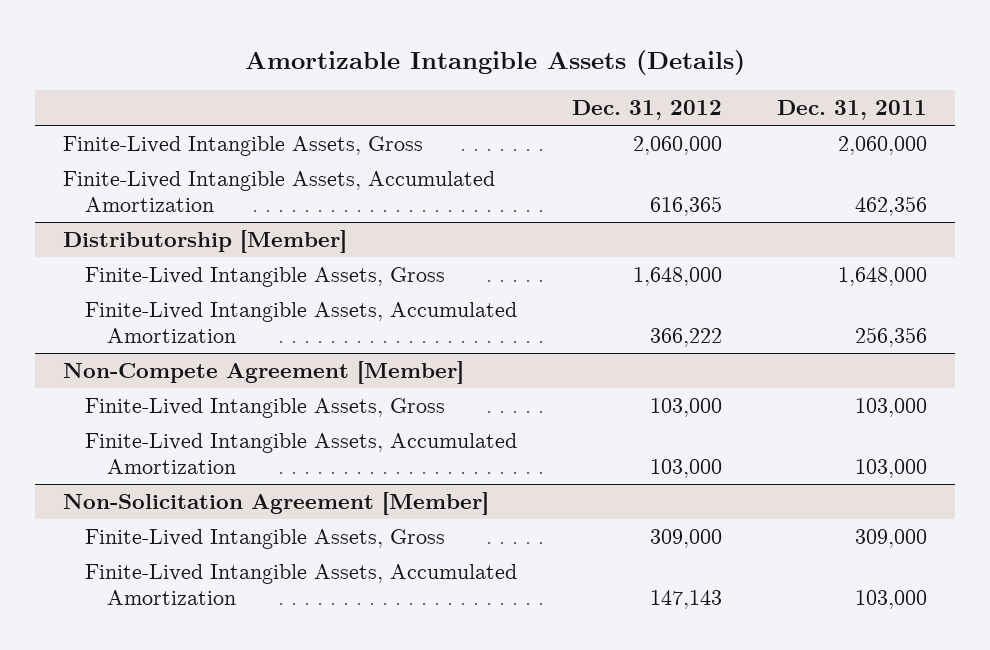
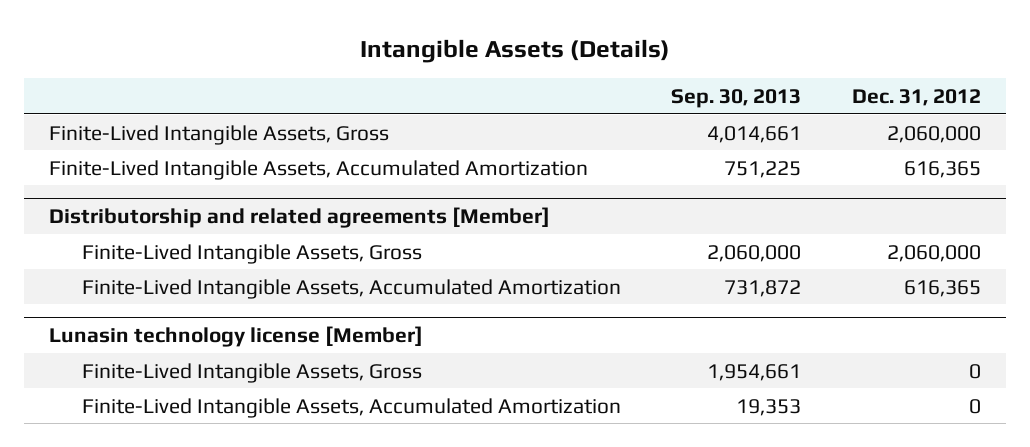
[244,49,745,75] Amortizable Intangible Assets (Details) -> [360,38,671,63] Intangible Assets (Details)
[776,100,927,121] Dec. 31, 2011 -> none
none -> [671,88,802,108] Sep. 30, 2013
[62,230,347,254] Distributorship [Member] -> none
[62,361,464,385] Non-Compete Agreement [Member] -> none
[62,492,489,516] Non-Solicitation Agreement [Member] -> none
[84,529,445,550] Finite-Lived Intangible Assets, Gross -> none
[84,564,517,605] Finite-Lived Intangible Assets, Accumulated Amortization -> none
none -> [49,207,551,229] Distributorship and related agreements [Member]
[632,267,722,287] 1,648,000 -> [886,244,981,262] 2,060,000
[649,327,722,347] 366,222 -> [903,279,981,297] 616,365
none -> [49,326,424,348] Lunasin technology license [Member]
[649,398,722,418] 103,000 -> [968,363,981,379] 0
[649,458,722,478] 103,000 -> [968,398,981,414] 0

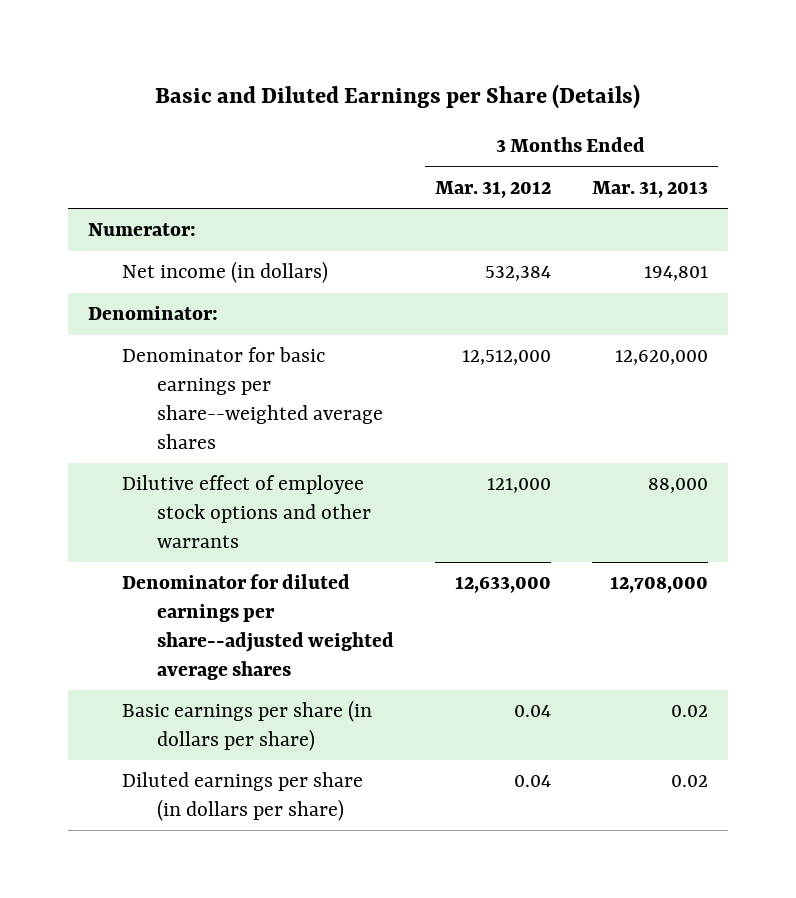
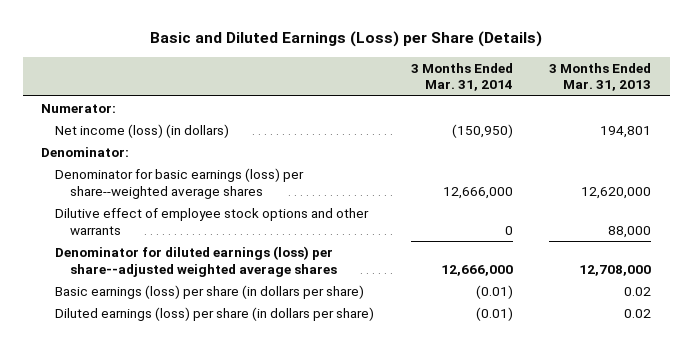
[154,83,640,109] Basic and Diluted Earnings per Share (Details) -> [150,31,543,48] Basic and Diluted Earnings (Loss) per Share (Details)
[434,181,551,199] Mar. 31, 2012 -> none
none -> [410,62,513,92] 3 Months Ended Mar. 31, 2014
[122,261,329,284] Net income (in dollars) -> [55,123,230,138] Net income (loss) (in dollars)
[122,347,383,449] Denominator for basic earnings per share--weighted average shares -> [55,167,305,199] Denominator for basic earnings (loss) per share--weighted average shares
[122,574,394,680] Denominator for diluted earnings per share--adjusted weighted average shares -> [55,245,337,277] Denominator for diluted earnings (loss) per share--adjusted weighted average shares
[122,700,373,752] Basic earnings per share (in dollars per share) -> [55,284,365,299] Basic earnings (loss) per share (in dollars per share)
[122,772,364,822] Diluted earnings per share (in dollars per share) -> [55,306,375,321] Diluted earnings (loss) per share (in dollars per share)

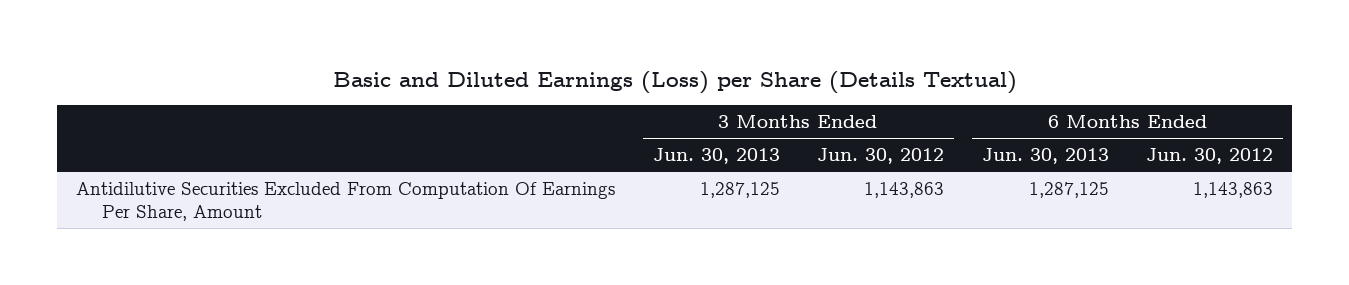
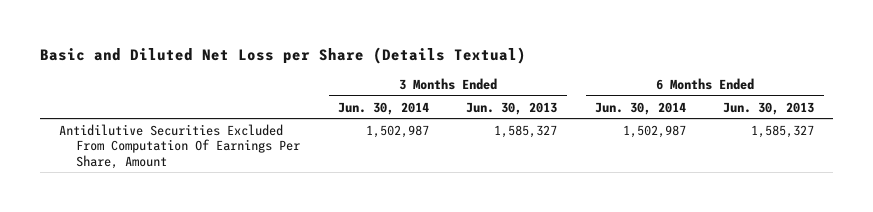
[332,70,1017,94] Basic and Diluted Earnings (Loss) per Share (Details Textual) -> [39,47,526,65] Basic and Diluted Net Loss per Share (Details Textual)
[817,148,945,165] Jun. 30, 2012 -> none
[1146,148,1274,165] Jun. 30, 2012 -> none
none -> [337,101,429,115] Jun. 30, 2014
none -> [594,101,686,115] Jun. 30, 2014
[699,181,780,198] 1,287,125 -> [494,124,558,138] 1,585,327
[1028,181,1109,198] 1,287,125 -> [751,124,815,138] 1,585,327

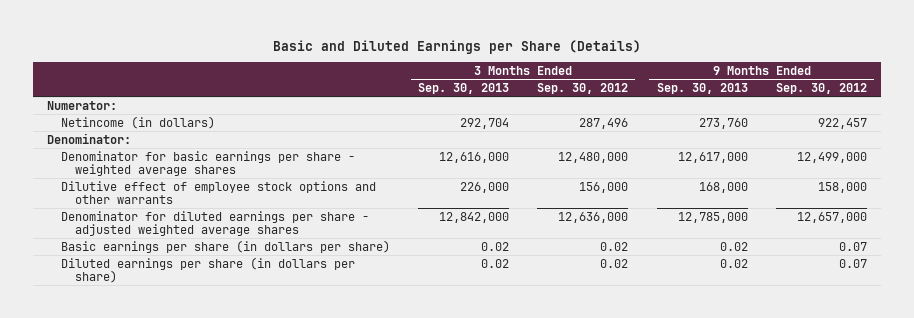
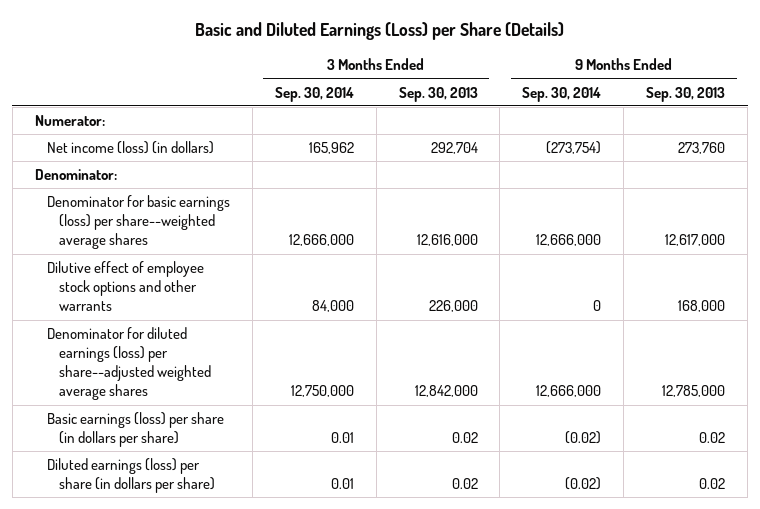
[273,39,642,54] Basic and Diluted Earnings per Share (Details) -> [195,21,565,40] Basic and Diluted Earnings (Loss) per Share (Details)
[537,83,629,95] Sep. 30, 2012 -> none
[775,83,867,95] Sep. 30, 2012 -> none
none -> [274,86,354,102] Sep. 30, 2014
none -> [522,86,602,102] Sep. 30, 2014
[60,115,215,129] Netincome (in dollars) -> [46,141,214,155] Net income (loss) (in dollars)
[60,150,355,176] Denominator for basic earnings per share - weighted average shares -> [46,195,230,250] Denominator for basic earnings (loss) per share--weighted average shares
[60,210,369,236] Denominator for diluted earnings per share - adjusted weighted average shares -> [46,327,211,401] Denominator for diluted earnings (loss) per share--adjusted weighted average shares
[60,239,390,253] Basic earnings per share (in dollars per share) -> [46,412,224,448] Basic earnings (loss) per share (in dollars per share)
[60,256,355,283] Diluted earnings per share (in dollars per share) -> [46,458,215,494] Diluted earnings (loss) per share (in dollars per share)

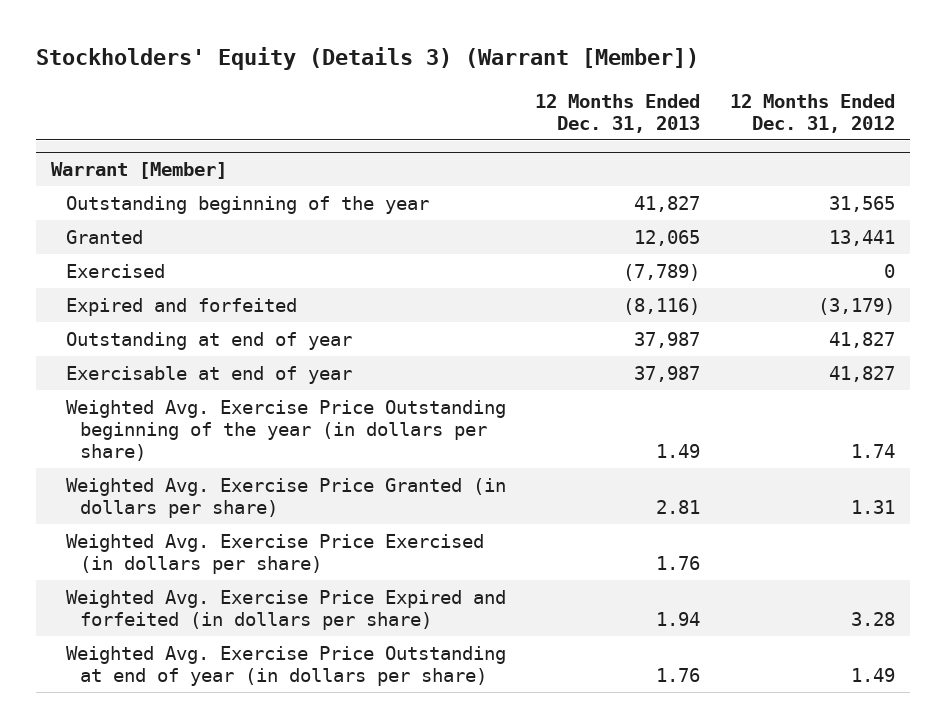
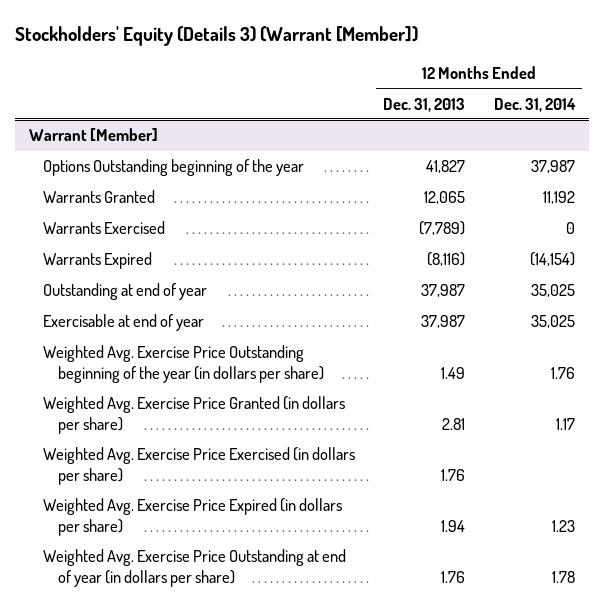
[729,93,895,133] 12 Months Ended Dec. 31, 2012 -> none
none -> [493,97,576,112] Dec. 31, 2014
[65,195,429,214] Outstanding beginning of the year -> [43,159,305,177] Options Outstanding beginning of the year
[65,229,143,244] Granted -> [43,190,156,204] Warrants Granted
[65,263,165,278] Exercised -> [43,221,166,235] Warrants Exercised
[65,297,297,316] Expired and forfeited -> [43,252,153,270] Warrants Expired
[65,589,506,630] Weighted Avg. Exercise Price Expired and forfeited (in dollars per share) -> [43,498,343,536] Weighted Avg. Exercise Price Expired (in dollars per share)

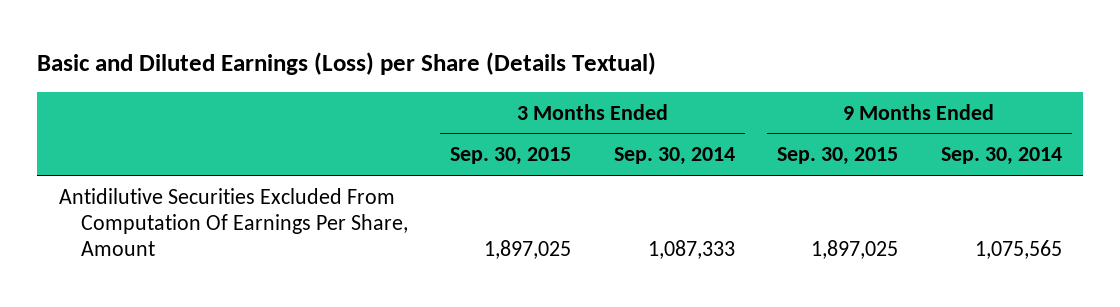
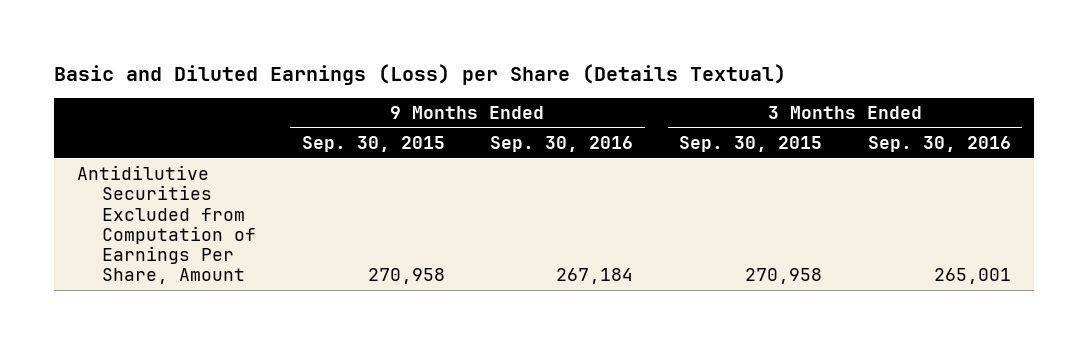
[613,147,735,166] Sep. 30, 2014 -> none
[940,147,1062,166] Sep. 30, 2014 -> none
none -> [490,136,634,153] Sep. 30, 2016
none -> [867,136,1011,153] Sep. 30, 2016
[58,187,409,257] Antidilutive Securities Excluded From Computation Of Earnings Per Share, Amount -> [76,165,256,285] Antidilutive Securities Excluded from Computation of Earnings Per Share, Amount
[484,240,572,260] 1,897,025 -> [745,268,823,285] 270,958
[811,240,899,260] 1,897,025 -> [367,268,445,285] 270,958

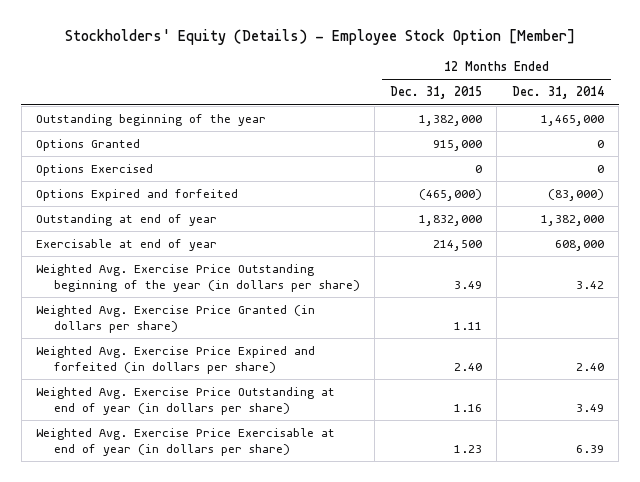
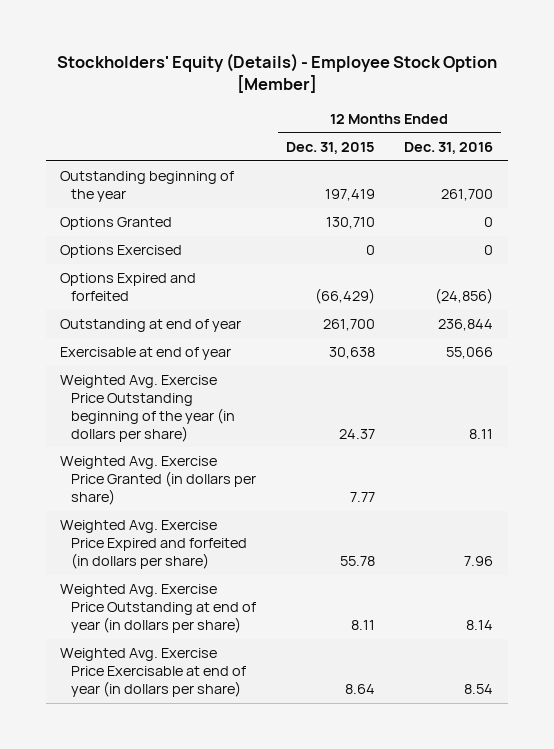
[511,86,604,100] Dec. 31, 2014 -> none
none -> [404,141,494,154] Dec. 31, 2016
[418,115,482,127] 1,382,000 -> [324,189,375,202] 197,419
[432,140,482,152] 915,000 -> [325,217,375,230] 130,710
[418,189,482,202] (465,000) -> [314,288,375,305] (66,429)
[418,215,482,227] 1,832,000 -> [322,319,375,332] 261,700
[432,240,482,252] 214,500 -> [328,347,375,360] 30,638
[453,280,482,289] 3.49 -> [338,428,375,439] 24.37
[453,321,482,330] 1.11 -> [349,491,375,502] 7.77
[453,362,482,371] 2.40 -> [339,555,375,566] 55.78
[453,403,482,412] 1.16 -> [350,619,375,630] 8.11
[453,444,482,453] 1.23 -> [344,683,375,694] 8.64

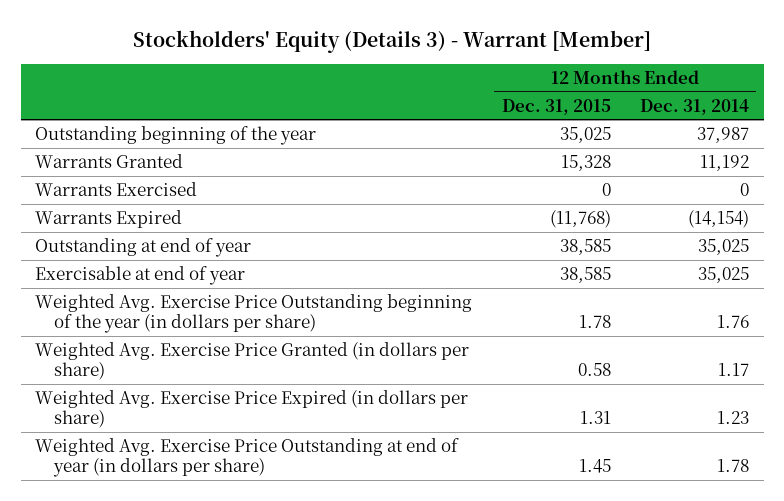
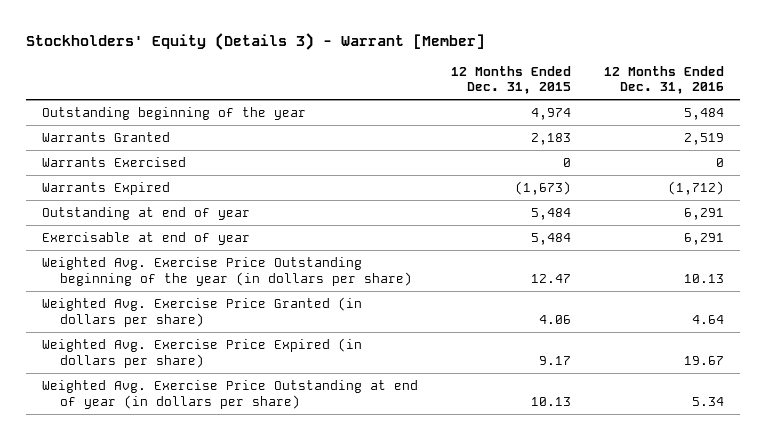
[640,98,750,115] Dec. 31, 2014 -> none
none -> [603,65,724,95] 12 Months Ended Dec. 31, 2016
[559,127,611,144] 35,025 -> [530,108,571,121] 4,974
[560,155,611,172] 15,328 -> [530,133,571,146] 2,183
[549,210,611,229] (11,768) -> [514,181,571,196] (1,673)
[559,239,611,256] 38,585 -> [530,208,571,221] 5,484
[559,267,611,284] 38,585 -> [530,233,571,246] 5,484
[578,315,611,329] 1.78 -> [530,273,571,283] 12.47
[577,363,611,377] 0.58 -> [538,314,571,324] 4.06
[579,411,611,425] 1.31 -> [538,355,571,365] 9.17
[578,459,611,474] 1.45 -> [530,396,571,406] 10.13

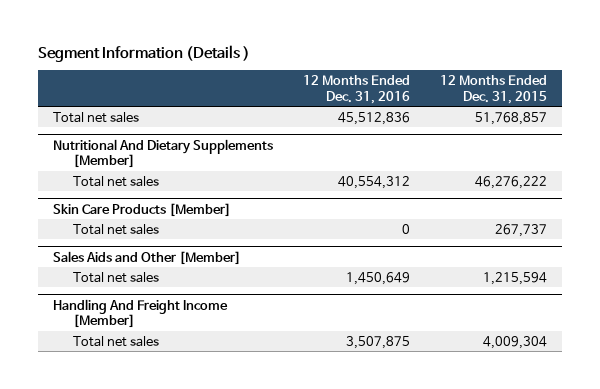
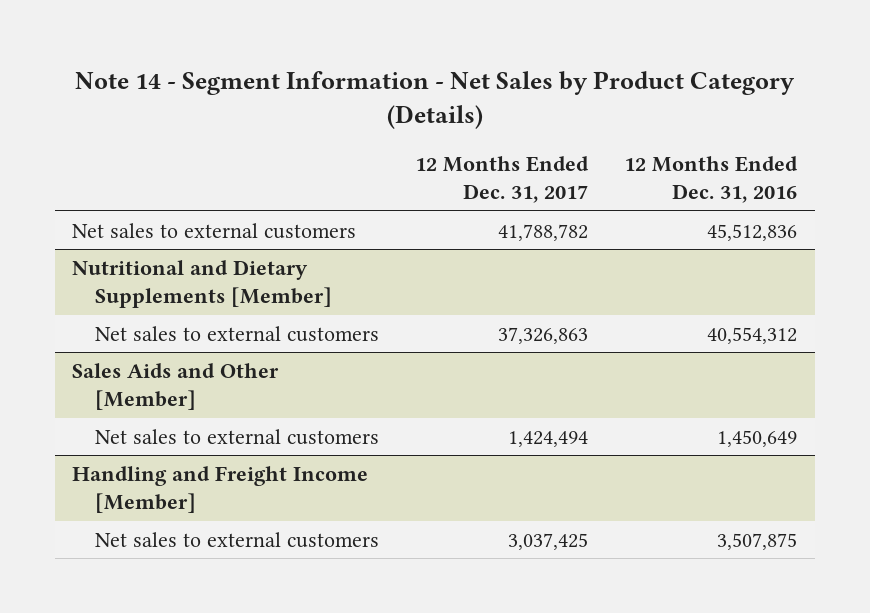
[37,44,250,62] Segment Information (Details ) -> [74,70,795,129] Note 14 - Segment Information - Net Sales by Product Category (Details)
[439,75,547,104] 12 Months Ended Dec. 31, 2015 -> none
none -> [415,155,590,204] 12 Months Ended Dec. 31, 2017
[52,202,231,217] Skin Care Products [Member] -> none
[72,223,159,235] Total net sales -> none
[52,111,139,123] Total net sales -> [72,222,357,239] Net sales to external customers
[52,138,273,169] Nutritional And Dietary Supplements [Member] -> [72,259,333,309] Nutritional and Dietary Supplements [Member]
[72,175,159,187] Total net sales -> [95,325,380,342] Net sales to external customers
[72,271,159,283] Total net sales -> [95,428,380,445] Net sales to external customers
[52,298,228,329] Handling And Freight Income [Member] -> [72,465,369,514] Handling and Freight Income [Member]
[72,335,159,347] Total net sales -> [95,531,380,548] Net sales to external customers

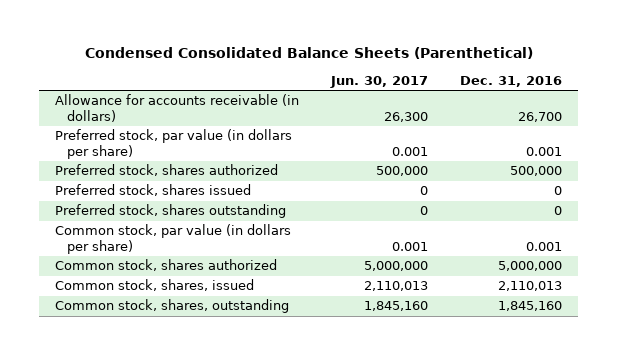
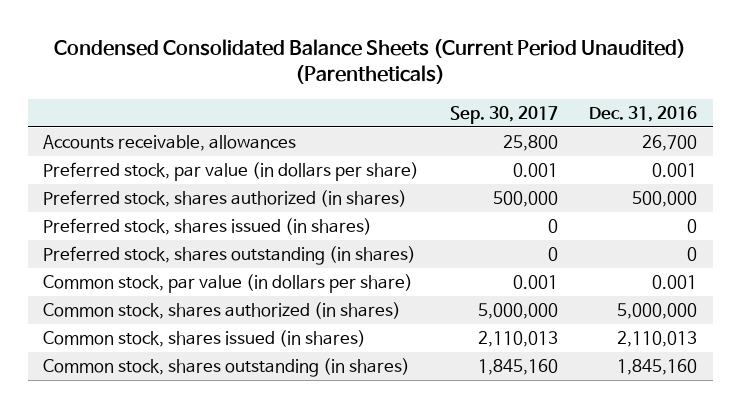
[84,47,533,60] Condensed Consolidated Balance Sheets (Parenthetical) -> [54,38,687,85] Condensed Consolidated Balance Sheets (Current Period Unaudited) (Parentheticals)
[330,75,429,88] Jun. 30, 2017 -> none
none -> [450,105,559,124] Sep. 30, 2017
[55,94,300,122] Allowance for accounts receivable (in dollars) -> [43,135,297,152] Accounts receivable, allowances
[55,164,279,177] Preferred stock, shares authorized -> [43,190,408,208] Preferred stock, shares authorized (in shares)
[55,184,252,197] Preferred stock, shares issued -> [43,218,373,236] Preferred stock, shares issued (in shares)
[55,204,287,219] Preferred stock, shares outstanding -> [43,246,417,266] Preferred stock, shares outstanding (in shares)
[55,259,278,272] Common stock, shares authorized -> [43,302,402,320] Common stock, shares authorized (in shares)
[55,279,255,292] Common stock, shares, issued -> [43,330,367,348] Common stock, shares issued (in shares)
[55,299,290,314] Common stock, shares, outstanding -> [43,358,411,378] Common stock, shares outstanding (in shares)

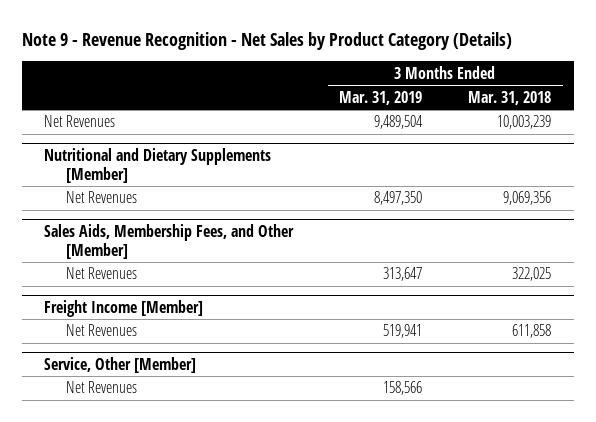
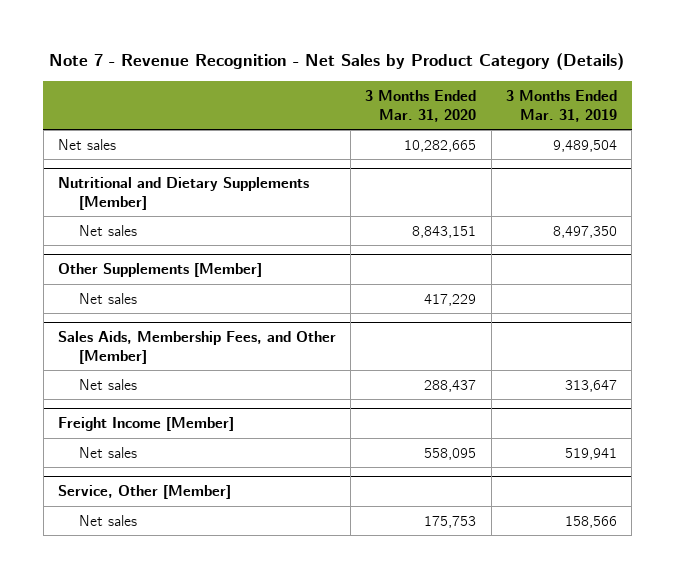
[21,31,512,50] Note 9 - Revenue Recognition - Net Sales by Product Category (Details) -> [49,53,625,71] Note 7 - Revenue Recognition - Net Sales by Product Category (Details)
[468,90,552,105] Mar. 31, 2018 -> none
none -> [365,90,477,122] 3 Months Ended Mar. 31, 2020
[44,115,116,128] Net Revenues -> [58,138,117,150] Net sales
[66,191,138,204] Net Revenues -> [78,224,137,236] Net sales
none -> [58,263,263,278] Other Supplements [Member]
none -> [78,292,137,304] Net sales
[66,267,138,280] Net Revenues -> [78,378,137,390] Net sales
[66,324,138,337] Net Revenues -> [78,446,137,458] Net sales
[66,381,138,394] Net Revenues -> [78,514,137,526] Net sales

